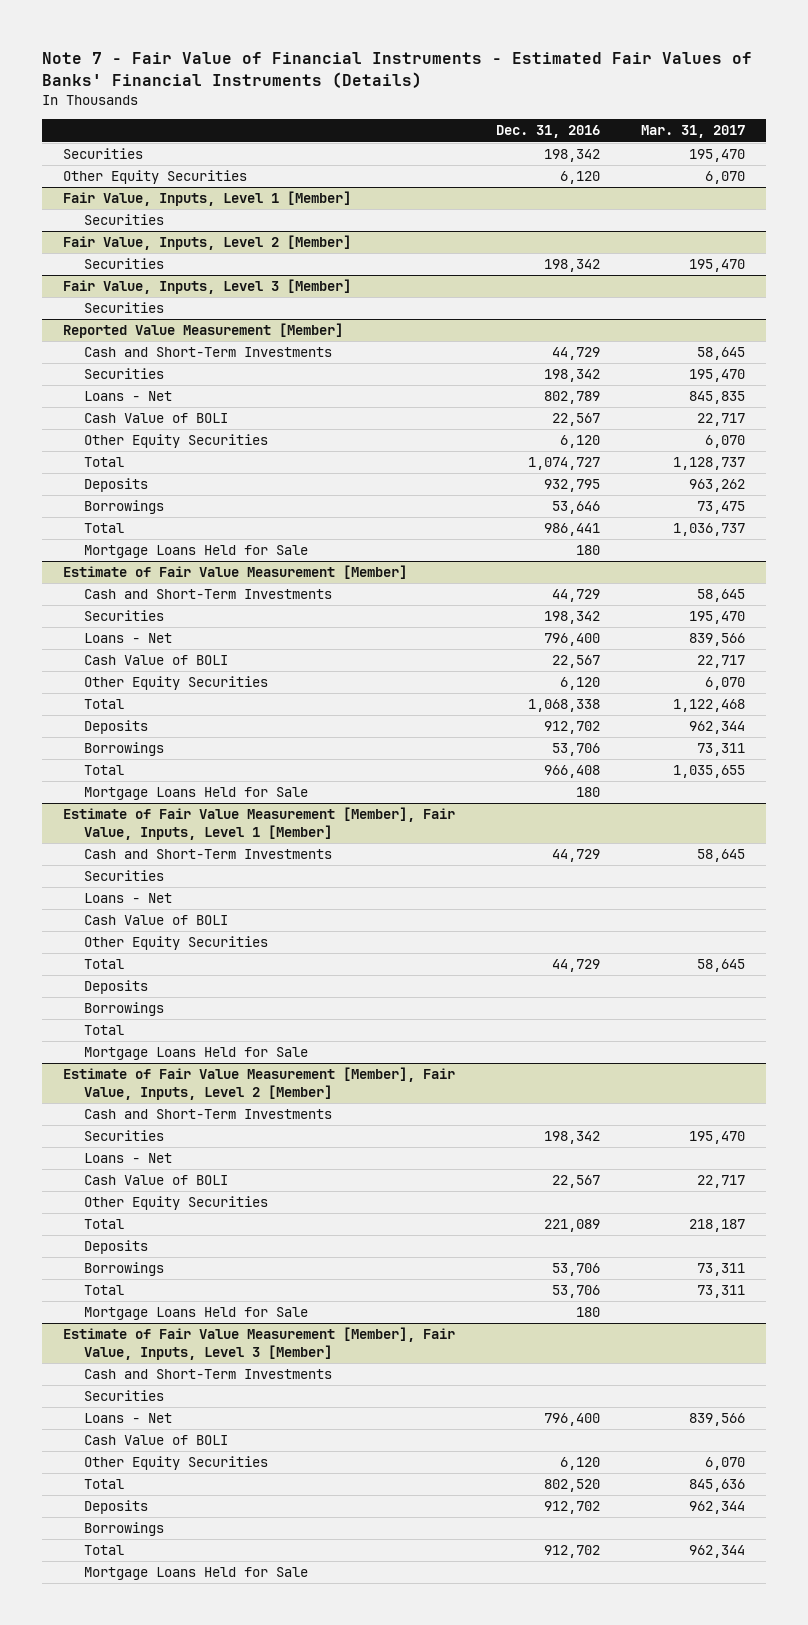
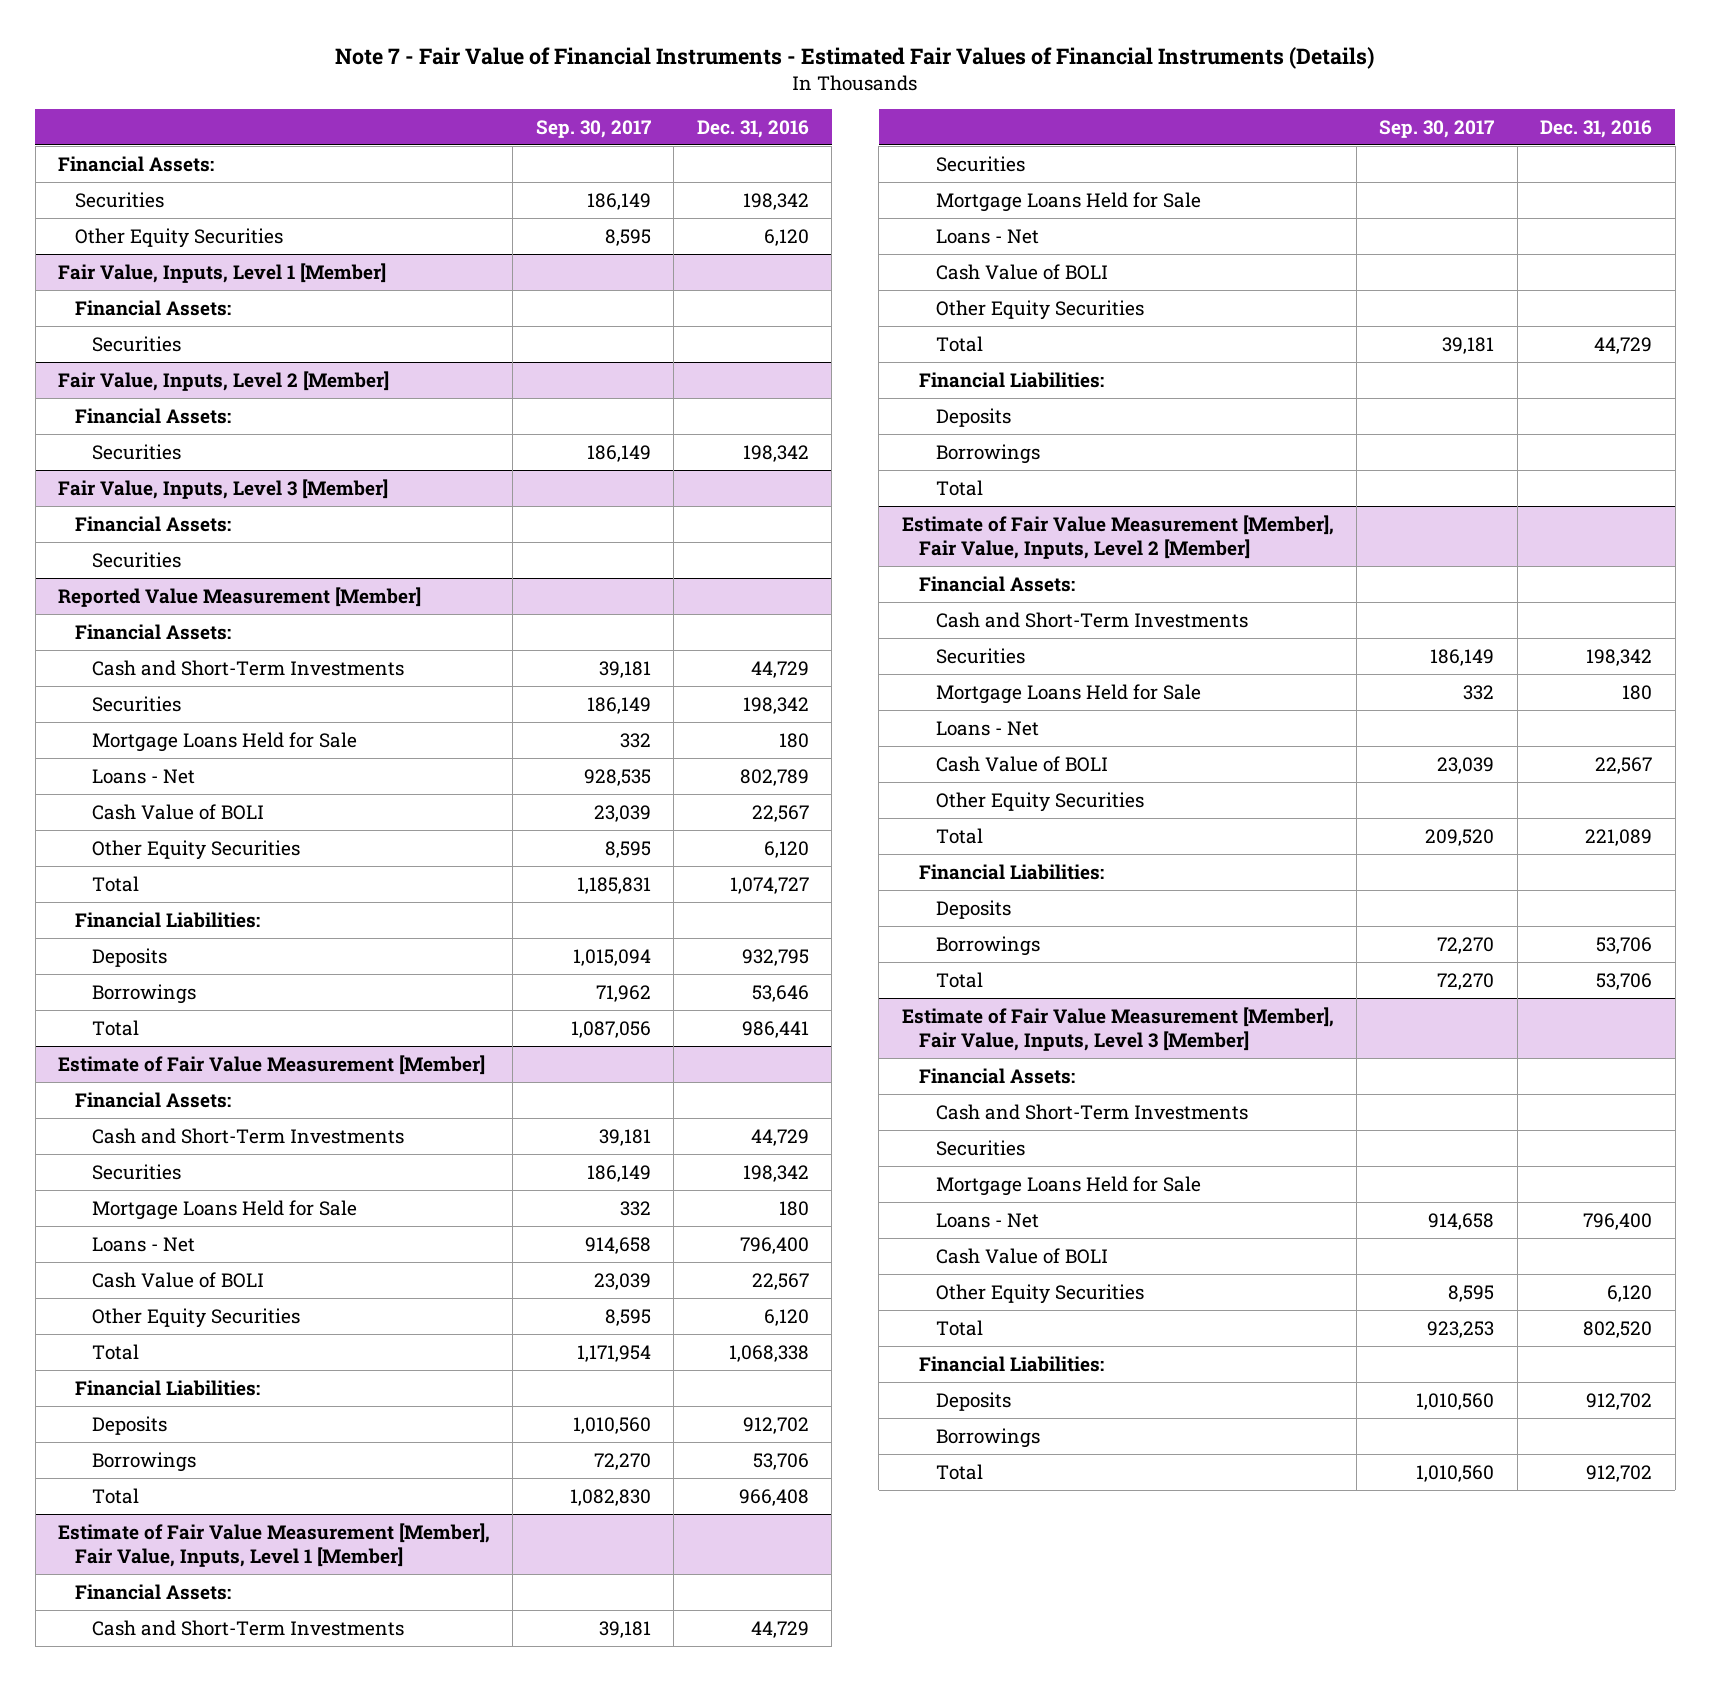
[42,52,753,89] Note 7 - Fair Value of Financial Instruments - Estimated Fair Values of Banks' Financial Instruments (Details) -> [335,47,1375,70] Note 7 - Fair Value of Financial Instruments - Estimated Fair Values of Financial Instruments (Details)
[641,125,746,139] Mar. 31, 2017 -> none
none -> [535,119,651,138] Sep. 30, 2017
none -> [57,155,214,172] Financial Assets:
none -> [75,299,232,316] Financial Assets:
none -> [75,407,232,424] Financial Assets:
none -> [75,515,232,532] Financial Assets:
none -> [75,623,232,640] Financial Assets:
[84,545,309,559] Mortgage Loans Held for Sale -> [92,731,358,752] Mortgage Loans Held for Sale
none -> [75,911,261,928] Financial Liabilities:
none -> [75,1091,232,1108] Financial Assets:
[84,787,309,801] Mortgage Loans Held for Sale -> [92,1199,358,1220] Mortgage Loans Held for Sale
none -> [75,1379,261,1396] Financial Liabilities:
none -> [75,1583,232,1600] Financial Assets:
[84,1047,309,1061] Mortgage Loans Held for Sale -> [935,191,1201,212] Mortgage Loans Held for Sale
none -> [918,371,1104,388] Financial Liabilities:
none -> [918,575,1075,592] Financial Assets:
[84,1307,309,1321] Mortgage Loans Held for Sale -> [935,683,1201,704] Mortgage Loans Held for Sale
none -> [918,863,1104,880] Financial Liabilities:
none -> [918,1067,1075,1084] Financial Assets:
[84,1567,309,1581] Mortgage Loans Held for Sale -> [935,1175,1201,1196] Mortgage Loans Held for Sale
none -> [918,1355,1104,1372] Financial Liabilities:

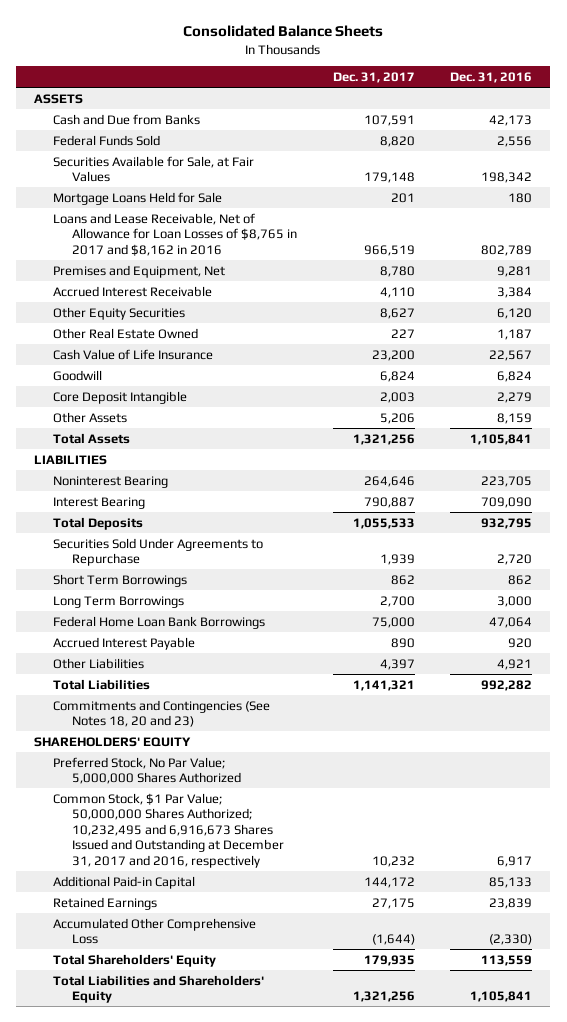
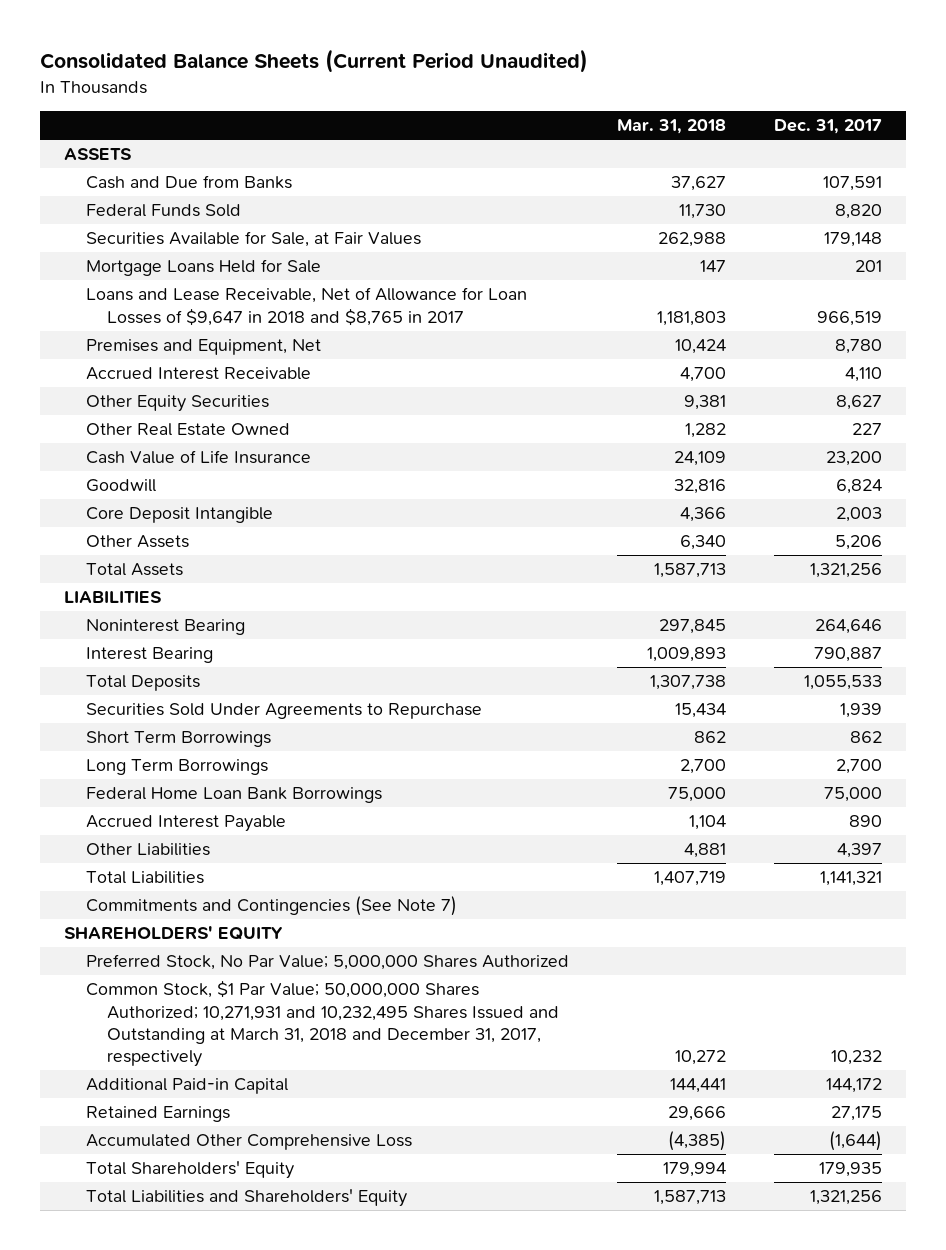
[183,25,384,38] Consolidated Balance Sheets -> [39,49,588,74] Consolidated Balance Sheets (Current Period Unaudited)
[450,71,533,83] Dec. 31, 2016 -> none
none -> [616,119,726,135] Mar. 31, 2018
[52,212,297,256] Loans and Lease Receivable, Net of Allowance for Loan Losses of $8,765 in 2017 and $8,162 in 2016 -> [85,287,527,326] Loans and Lease Receivable, Net of Allowance for Loan Losses of $9,647 in 2018 and $8,765 in 2017
[52,699,270,728] Commitments and Contingencies (See Notes 18, 20 and 23) -> [85,896,457,917] Commitments and Contingencies (See Note 7)
[52,792,284,869] Common Stock, $1 Par Value; 50,000,000 Shares Authorized; 10,232,495 and 6,916,673 Shares Issued and Outstanding at December 31, 2017 and 2016, respectively -> [85,980,560,1068] Common Stock, $1 Par Value; 50,000,000 Shares Authorized; 10,271,931 and 10,232,495 Shares Issued and Outstanding at March 31, 2018 and December 31, 2017, respectively

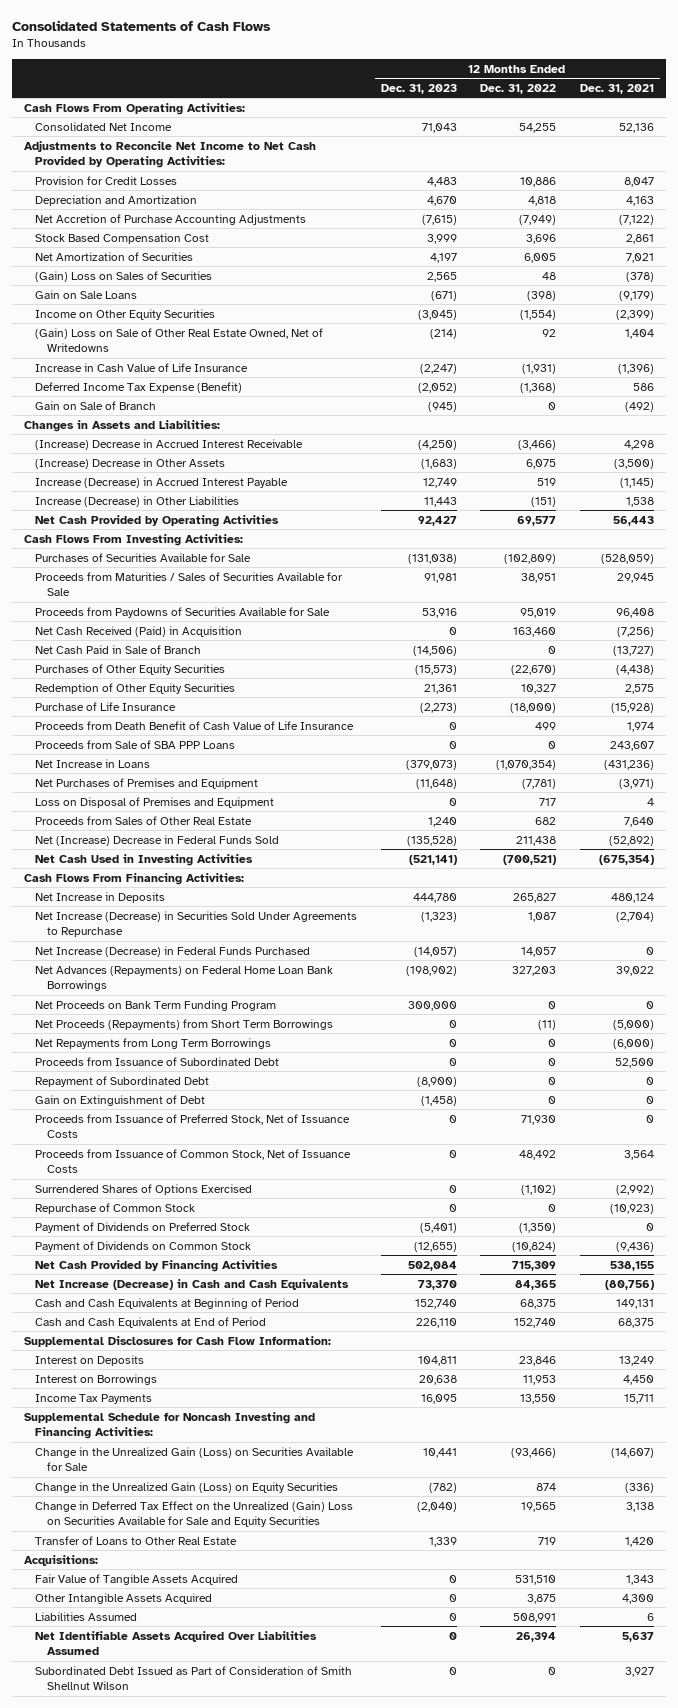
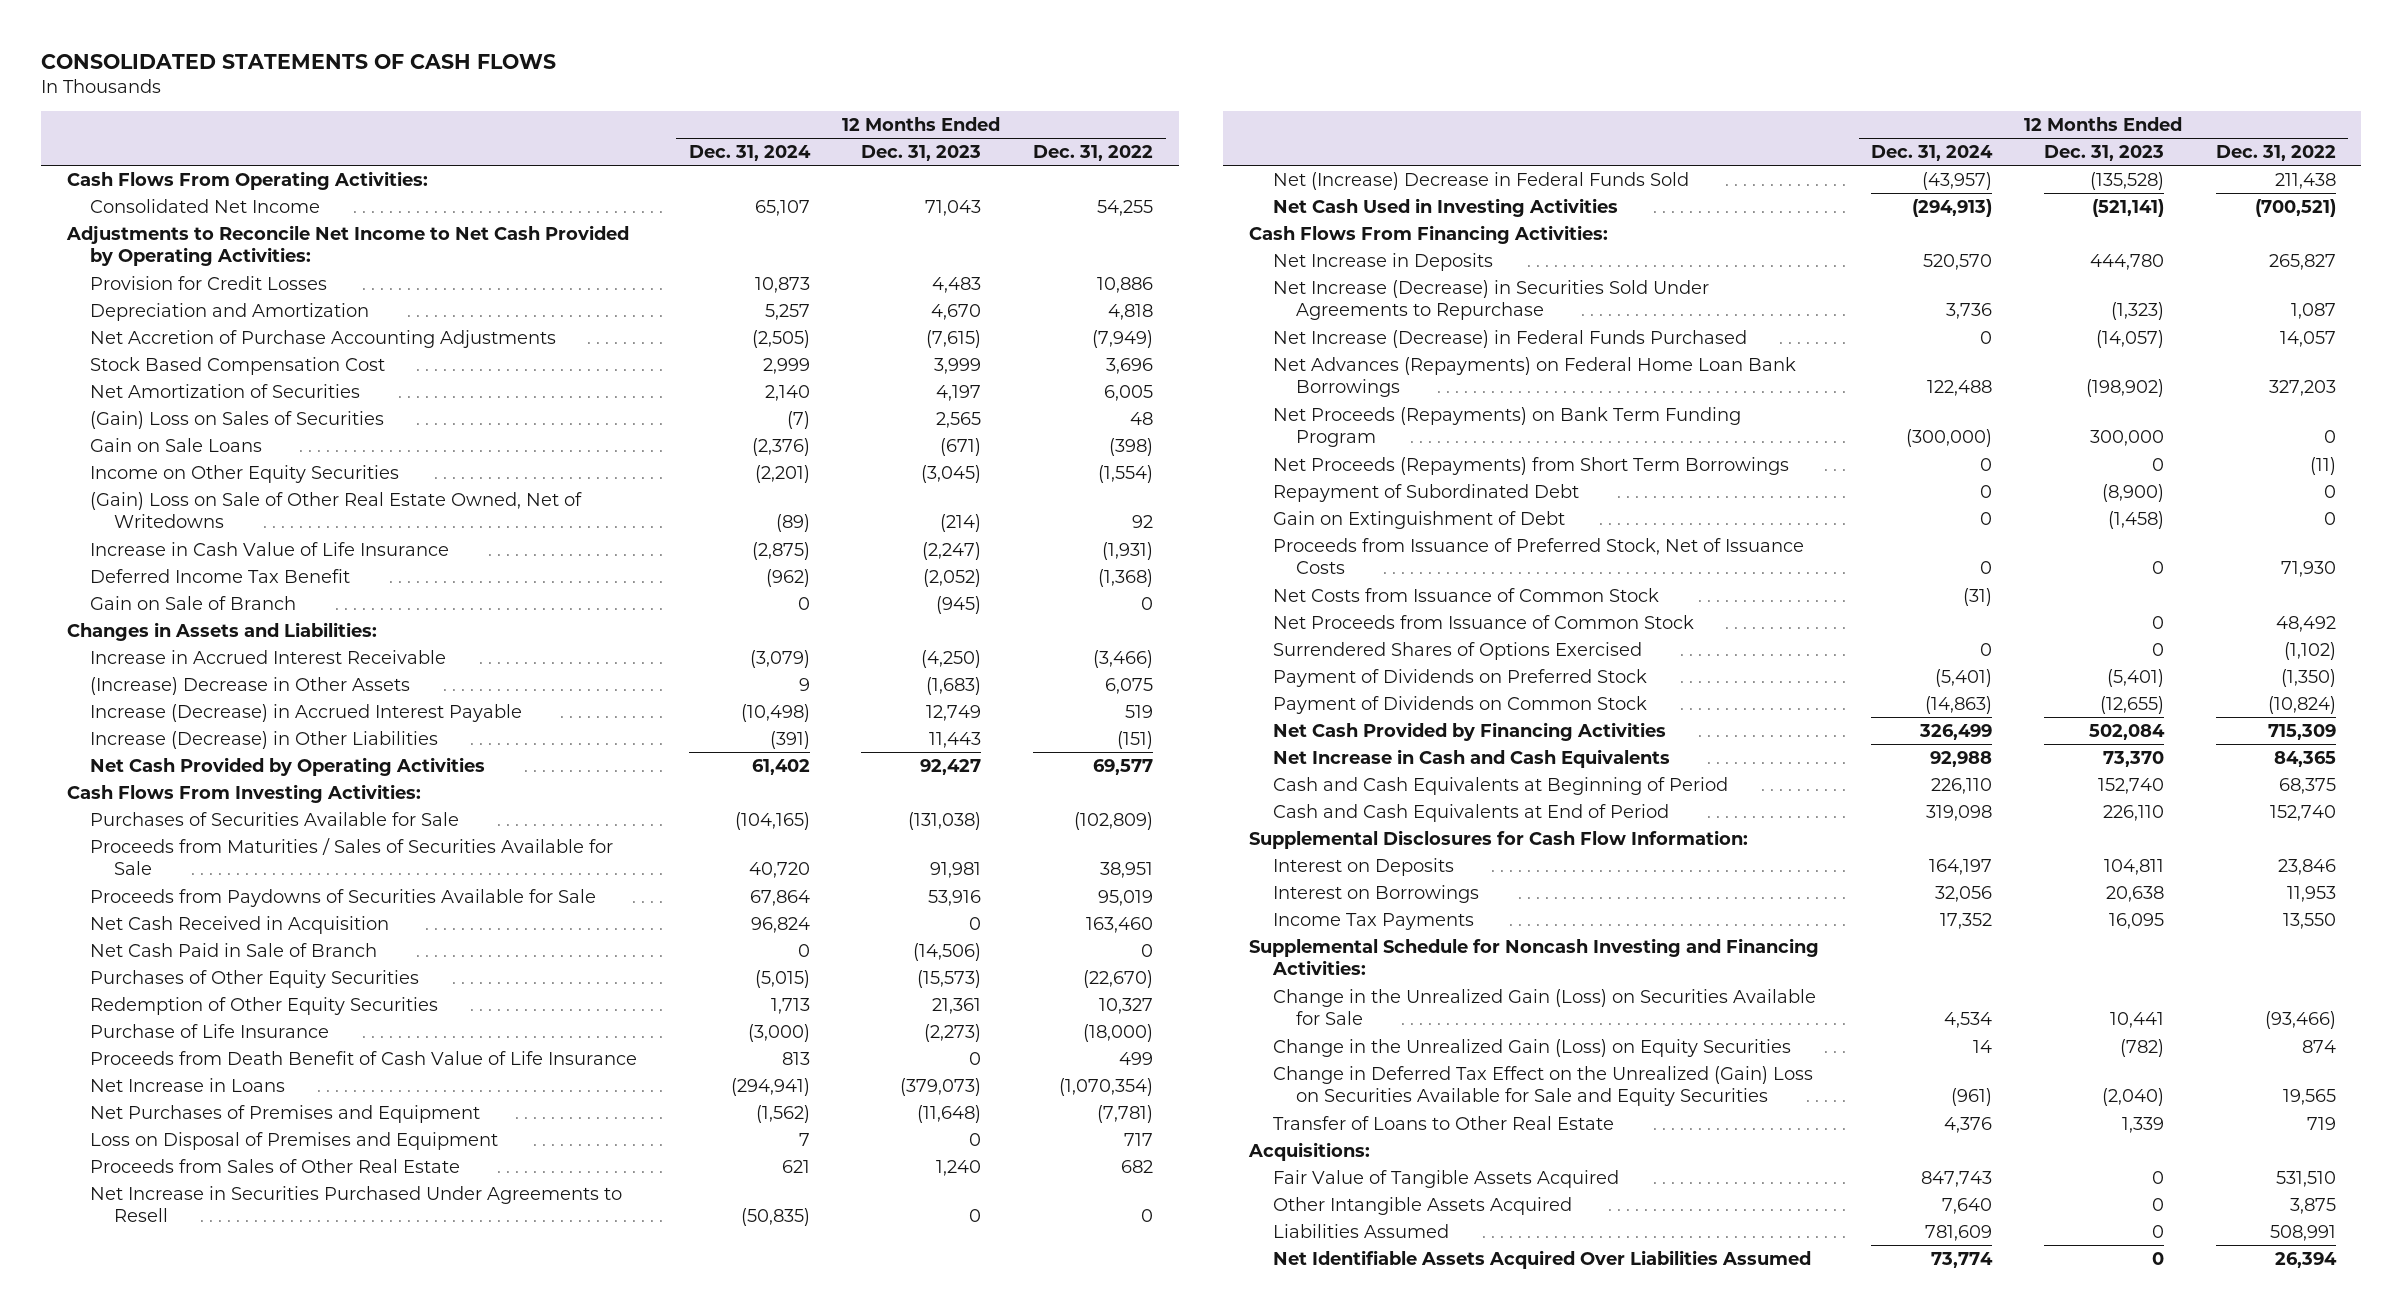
[11,19,271,31] Consolidated Statements of Cash Flows -> [40,53,556,69] CONSOLIDATED STATEMENTS OF CASH FLOWS
[579,83,654,94] Dec. 31, 2021 -> none
none -> [688,144,811,161] Dec. 31, 2024
[35,381,243,393] Deferred Income Tax Expense (Benefit) -> [90,568,351,583] Deferred Income Tax Benefit
[35,438,304,450] (Increase) Decrease in Accrued Interest Receivable -> [90,649,447,664] Increase in Accrued Interest Receivable
[35,625,243,637] Net Cash Received (Paid) in Acquisition -> [90,915,390,934] Net Cash Received in Acquisition
[35,739,236,749] Proceeds from Sale of SBA PPP Loans -> none
none -> [90,1185,623,1223] Net Increase in Securities Purchased Under Agreements to Resell
[35,999,277,1011] Net Proceeds on Bank Term Funding Program -> [1272,406,1741,448] Net Proceeds (Repayments) on Bank Term Funding Program
[35,1037,272,1049] Net Repayments from Long Term Borrowings -> none
[35,1056,280,1066] Proceeds from Issuance of Subordinated Debt -> none
none -> [1272,587,1659,602] Net Costs from Issuance of Common Stock
[35,1148,352,1174] Proceeds from Issuance of Common Stock, Net of Issuance Costs -> [1272,614,1694,629] Net Proceeds from Issuance of Common Stock
[35,1202,196,1214] Repurchase of Common Stock -> none
[35,1278,350,1290] Net Increase (Decrease) in Cash and Cash Equivalents -> [1272,748,1670,768] Net Increase in Cash and Cash Equivalents
[35,1665,353,1691] Subordinated Debt Issued as Part of Consideration of Smith Shellnut Wilson -> none

